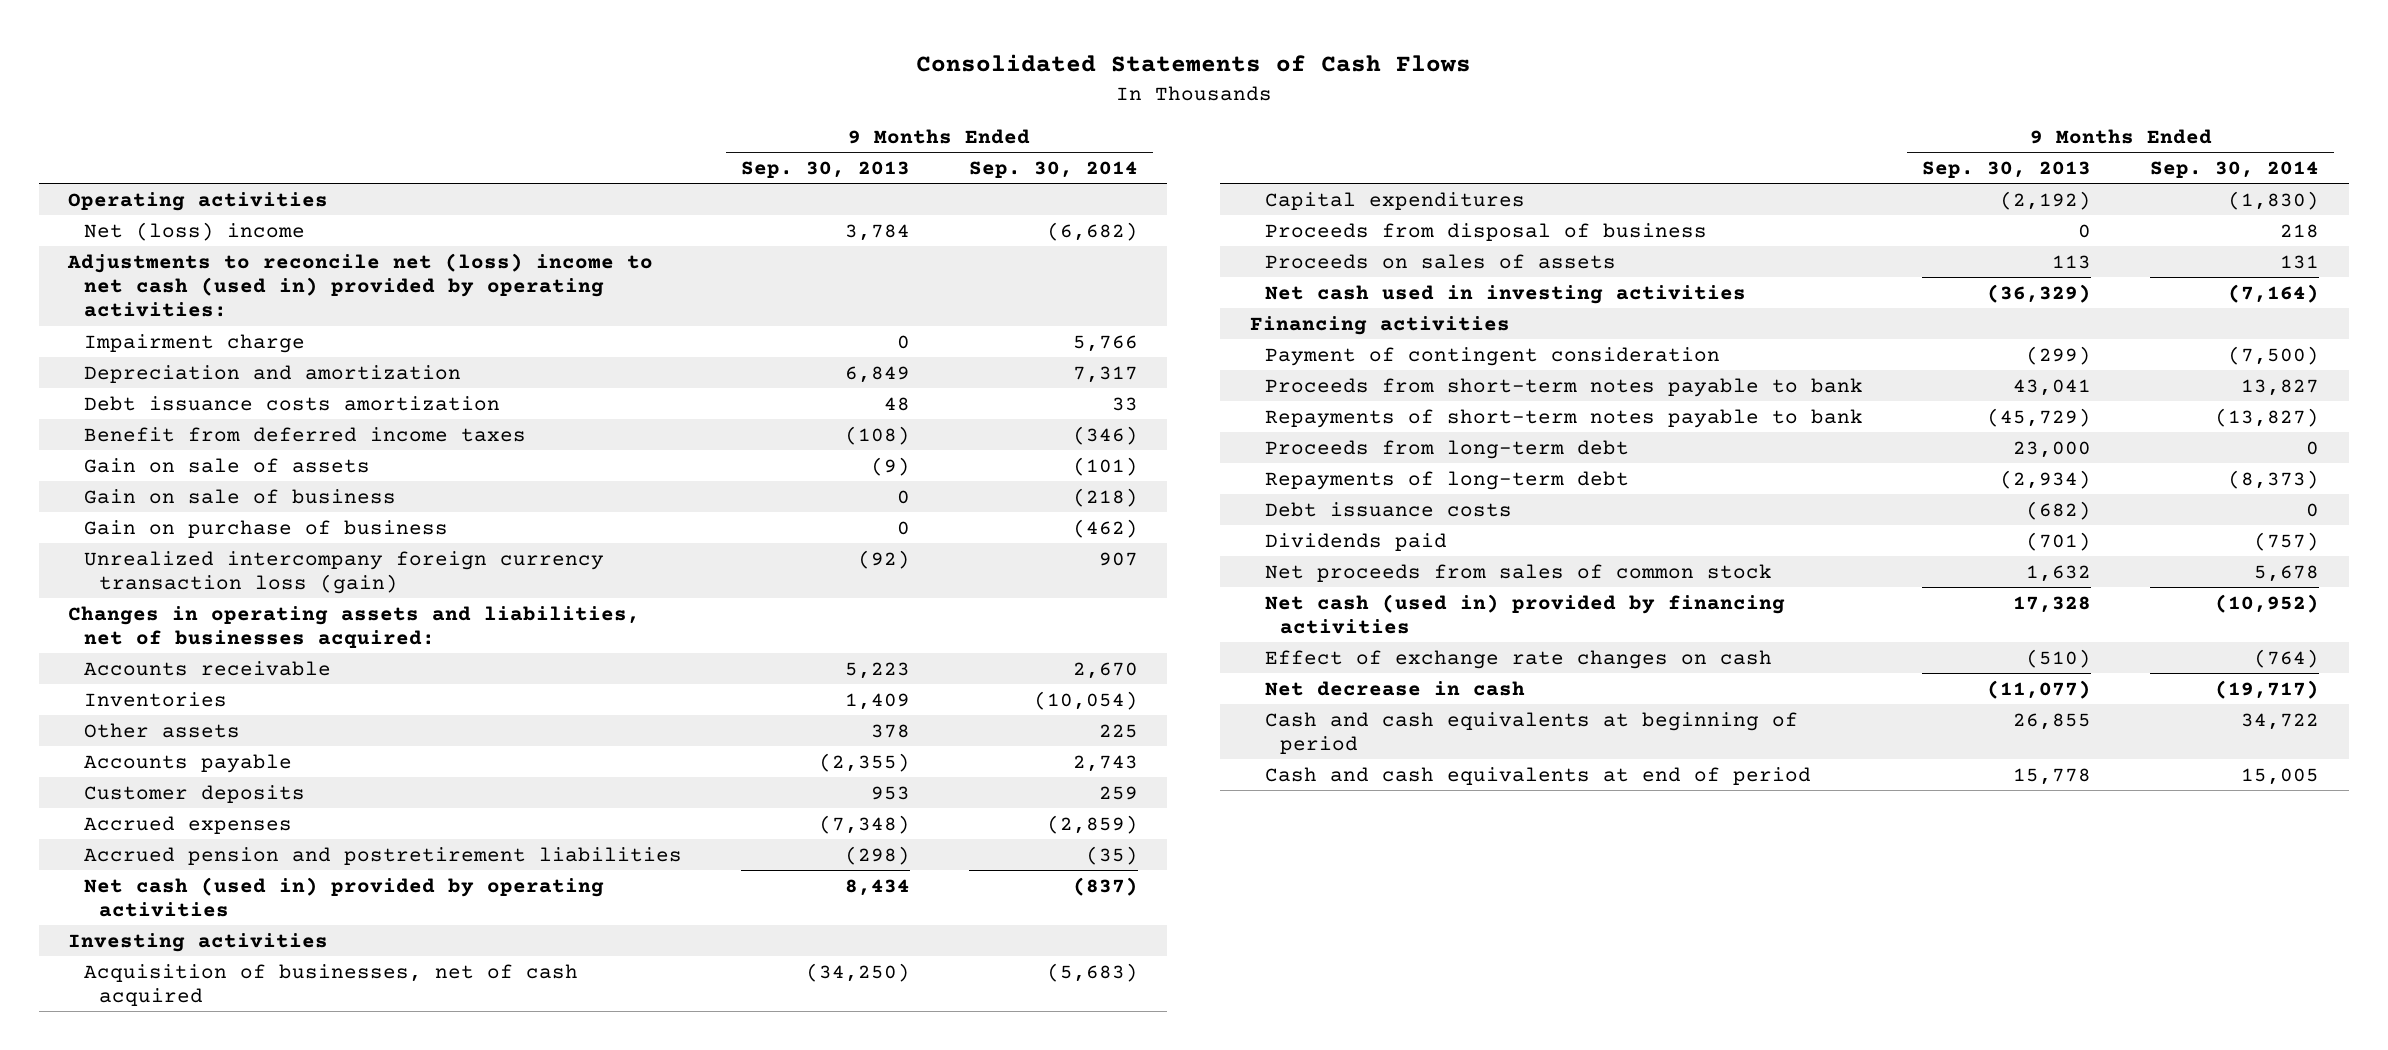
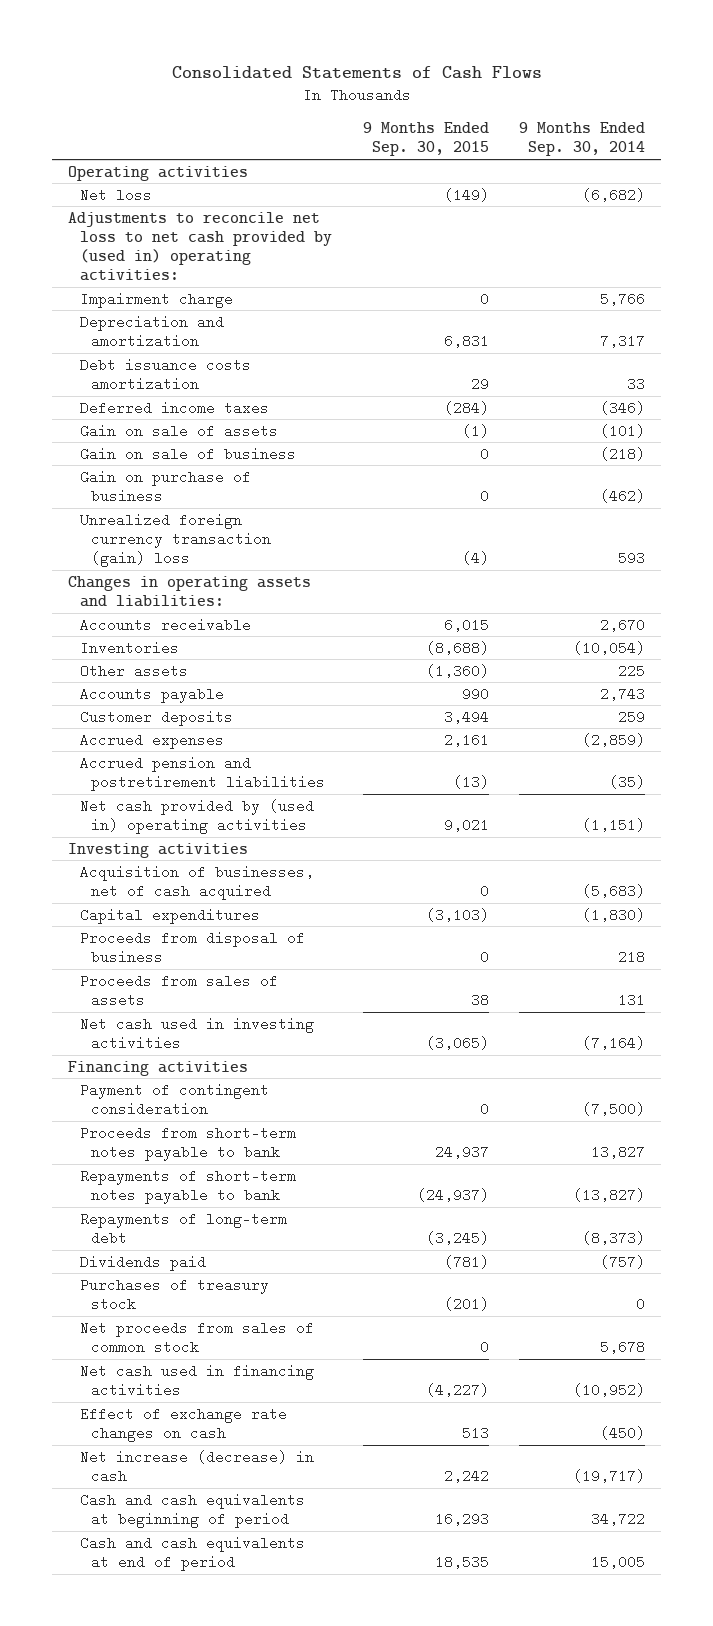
[740,160,910,178] Sep. 30, 2013 -> none
none -> [362,122,489,157] 9 Months Ended Sep. 30, 2015
[83,221,305,241] Net (loss) income -> [79,187,152,202] Net loss
[67,252,654,318] Adjustments to reconcile net (loss) income to net cash (used in) provided by operating activities: -> [67,211,332,282] Adjustments to reconcile net loss to net cash provided by (used in) operating activities:
[83,426,526,442] Benefit from deferred income taxes -> [79,400,269,415] Deferred income taxes
[83,550,604,595] Unrealized intercompany foreign currency transaction loss (gain) -> [79,512,272,568] Unrealized foreign currency transaction (gain) loss
[1098,551,1138,566] 907 -> [618,551,646,566] 593
[68,605,641,649] Changes in operating assets and liabilities, net of businesses acquired: -> [67,575,311,607] Changes in operating assets and liabilities:
[83,876,604,918] Net cash (used in) provided by operating activities -> [79,798,314,834] Net cash provided by (used in) operating activities
[1072,876,1138,896] (837) -> [582,817,646,832] (1,151)
[1264,253,1616,269] Proceeds on sales of assets -> [79,973,278,1007] Proceeds from sales of assets
[1264,439,1629,459] Proceeds from long-term debt -> none
[1264,501,1512,517] Debt issuance costs -> none
none -> [79,1277,269,1311] Purchases of treasury stock
[1264,593,1785,635] Net cash (used in) provided by financing activities -> [79,1363,314,1397] Net cash used in financing activities
[2254,648,2320,668] (764) -> [600,1425,646,1440] (450)
[1264,680,1525,696] Net decrease in cash -> [79,1449,314,1483] Net increase (decrease) in cash

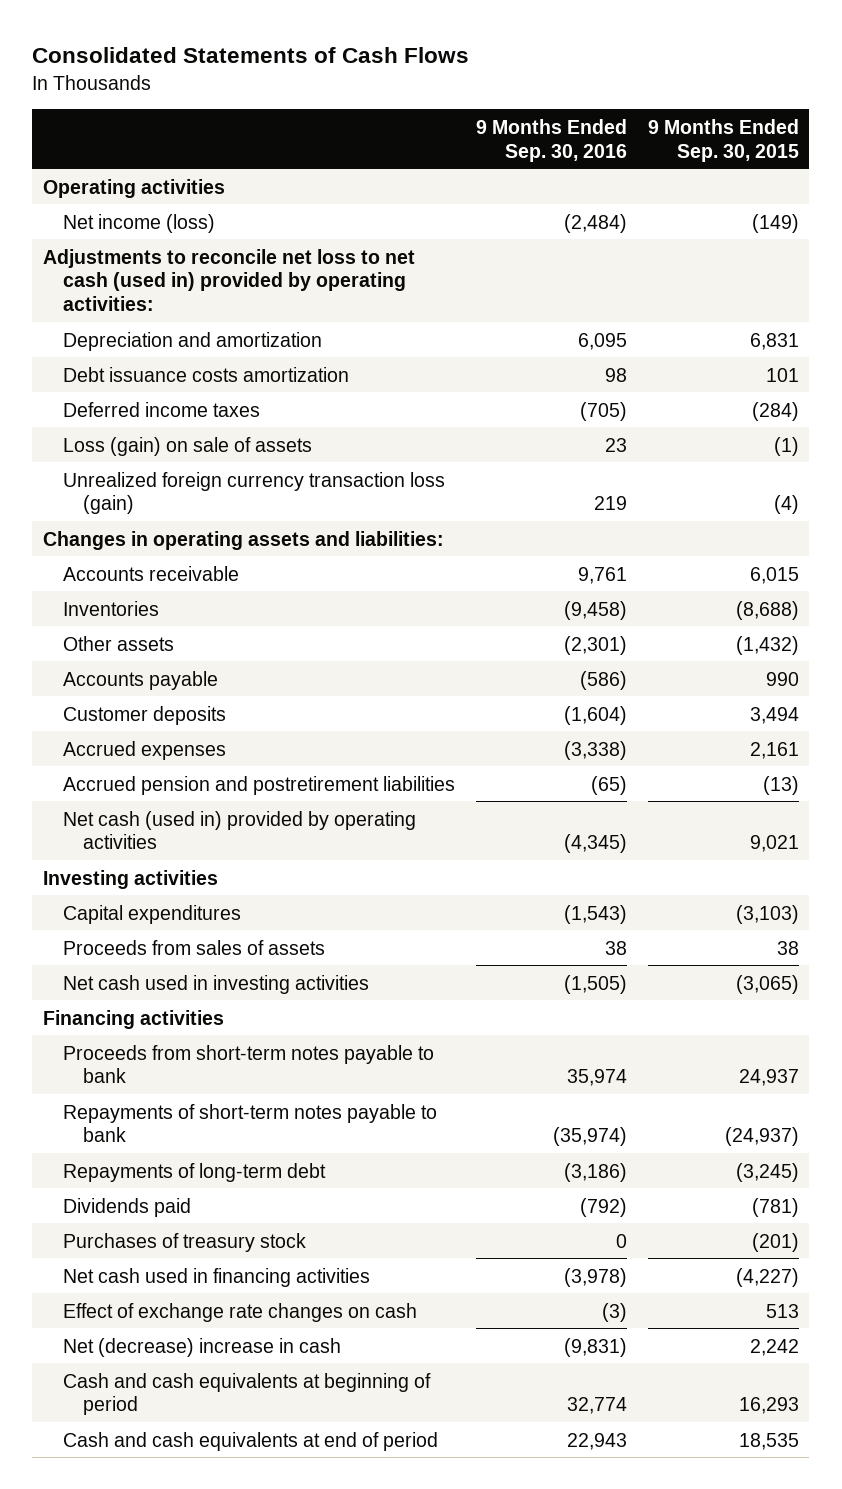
[519,122,646,157] 9 Months Ended Sep. 30, 2014 -> none
none -> [475,118,627,162] 9 Months Ended Sep. 30, 2016
[79,291,233,308] Impairment charge -> none
[79,187,152,202] Net loss -> [62,213,215,233] Net income (loss)
[67,211,332,282] Adjustments to reconcile net loss to net cash provided by (used in) operating activities: -> [42,248,415,312] Adjustments to reconcile net loss to net cash (used in) provided by operating activities:
[470,376,489,391] 29 -> [765,367,799,382] 101
[79,446,296,461] Gain on sale of business -> none
[79,469,251,503] Gain on purchase of business -> none
[79,423,278,438] Gain on sale of assets -> [62,436,312,456] Loss (gain) on sale of assets
[79,512,272,568] Unrealized foreign currency transaction (gain) loss -> [62,471,445,515] Unrealized foreign currency transaction loss (gain)
[425,663,489,678] (1,360) -> [735,635,799,655] (1,432)
[79,798,314,834] Net cash provided by (used in) operating activities -> [62,810,416,850] Net cash (used in) provided by operating activities
[79,864,314,900] Acquisition of businesses, net of cash acquired -> none
[79,930,305,964] Proceeds from disposal of business -> none
[79,1082,269,1116] Payment of contingent consideration -> none
[79,1320,314,1354] Net proceeds from sales of common stock -> none
[79,1449,314,1483] Net increase (decrease) in cash -> [62,1337,341,1357] Net (decrease) increase in cash

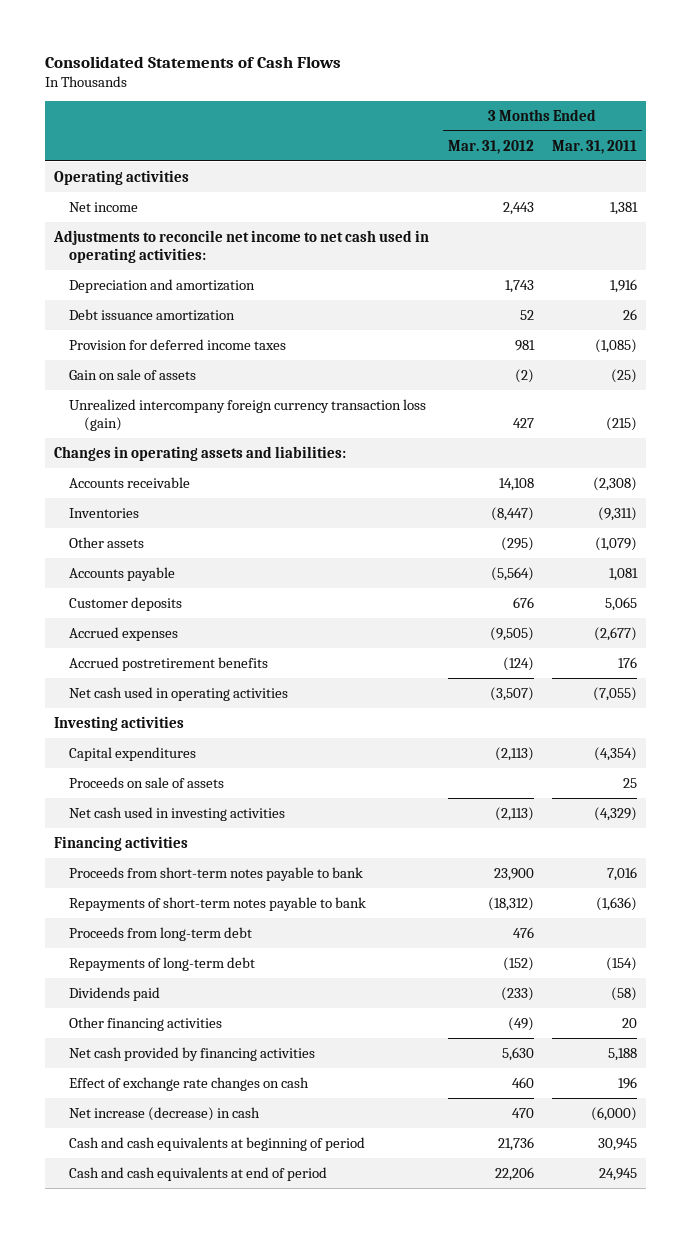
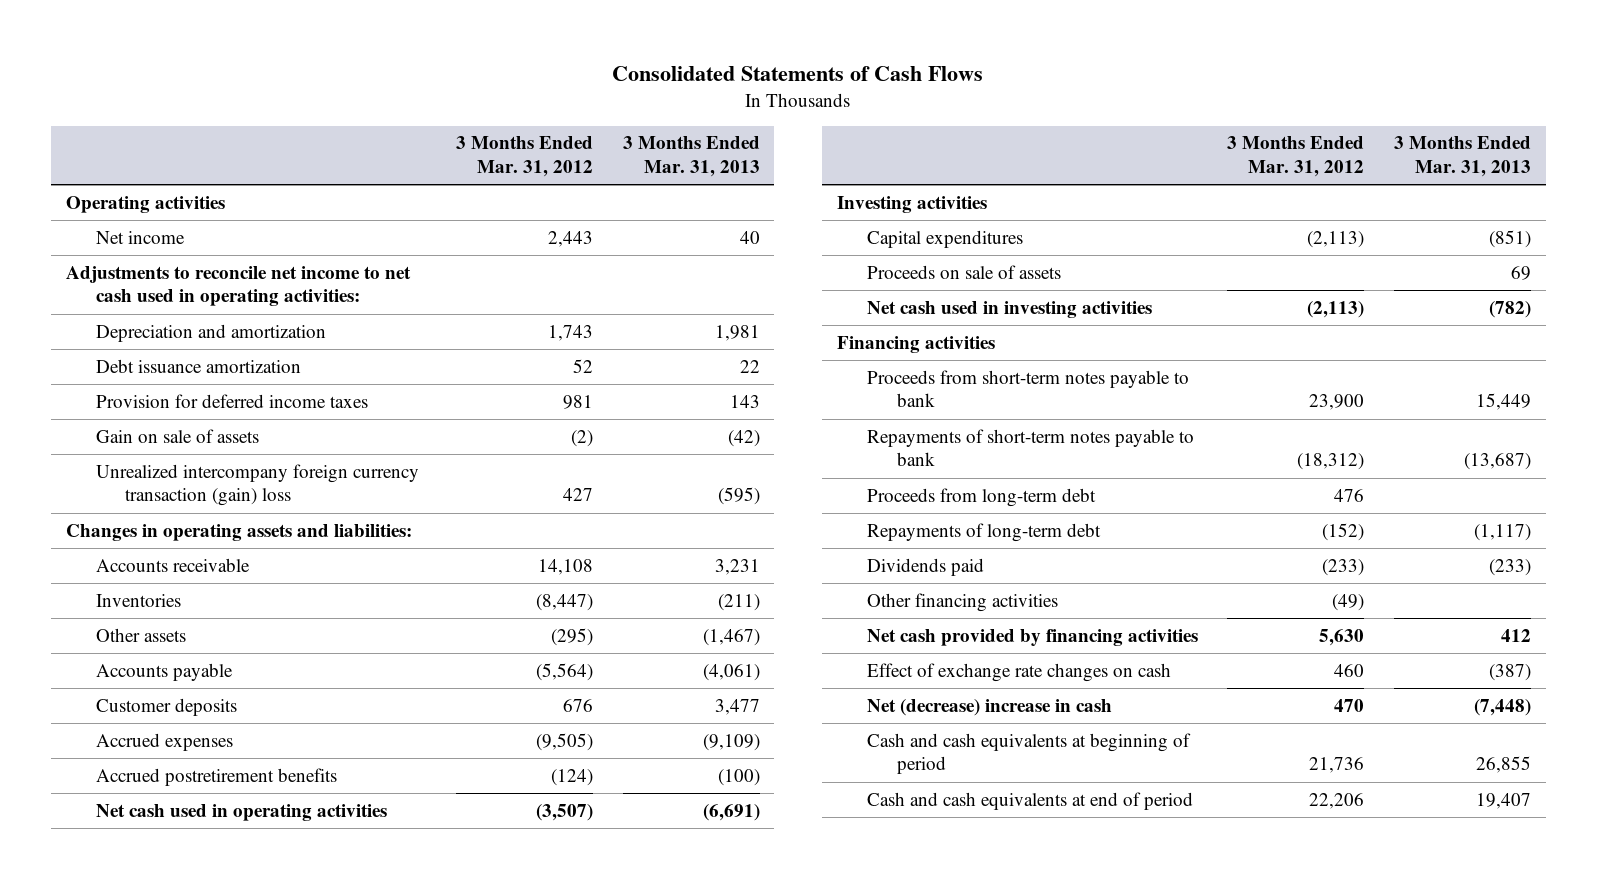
[552,139,638,154] Mar. 31, 2011 -> none
none -> [622,136,760,178] 3 Months Ended Mar. 31, 2013
[69,398,427,431] Unrealized intercompany foreign currency transaction loss (gain) -> [95,463,419,507] Unrealized intercompany foreign currency transaction (gain) loss
[69,1106,261,1121] Net increase (decrease) in cash -> [866,698,1112,716] Net (decrease) increase in cash

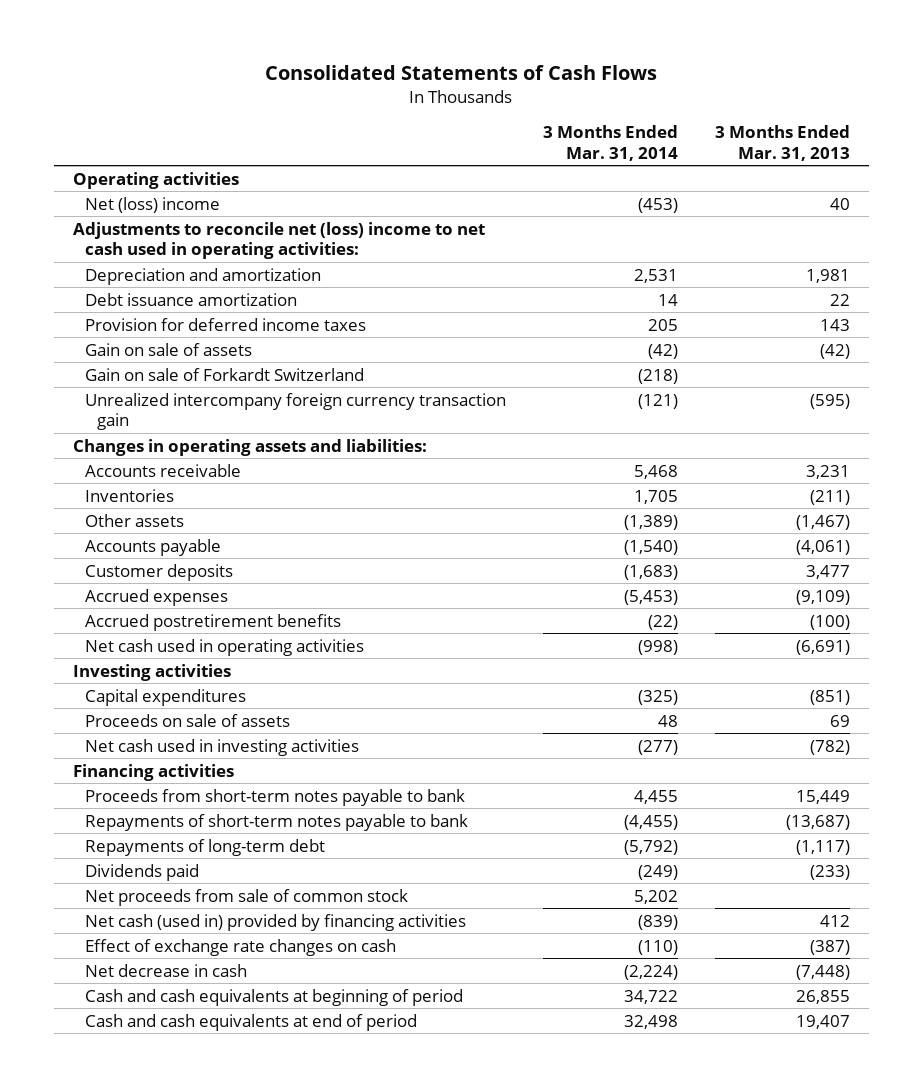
[456,136,594,178] 3 Months Ended Mar. 31, 2012 -> none
none -> [543,124,679,161] 3 Months Ended Mar. 31, 2014
[95,230,185,244] Net income -> [84,196,220,213] Net (loss) income
[65,265,411,307] Adjustments to reconcile net income to net cash used in operating activities: -> [72,221,485,260] Adjustments to reconcile net (loss) income to net cash used in operating activities:
none -> [84,367,364,381] Gain on sale of Forkardt Switzerland
[95,463,419,507] Unrealized intercompany foreign currency transaction (gain) loss -> [84,392,506,431] Unrealized intercompany foreign currency transaction gain
[866,487,1096,507] Proceeds from long-term debt -> none
[866,592,1058,612] Other financing activities -> none
none -> [84,888,408,906] Net proceeds from sale of common stock
[866,628,1198,646] Net cash provided by financing activities -> [84,913,466,931] Net cash (used in) provided by financing activities
[866,698,1112,716] Net (decrease) increase in cash -> [84,963,247,977] Net decrease in cash

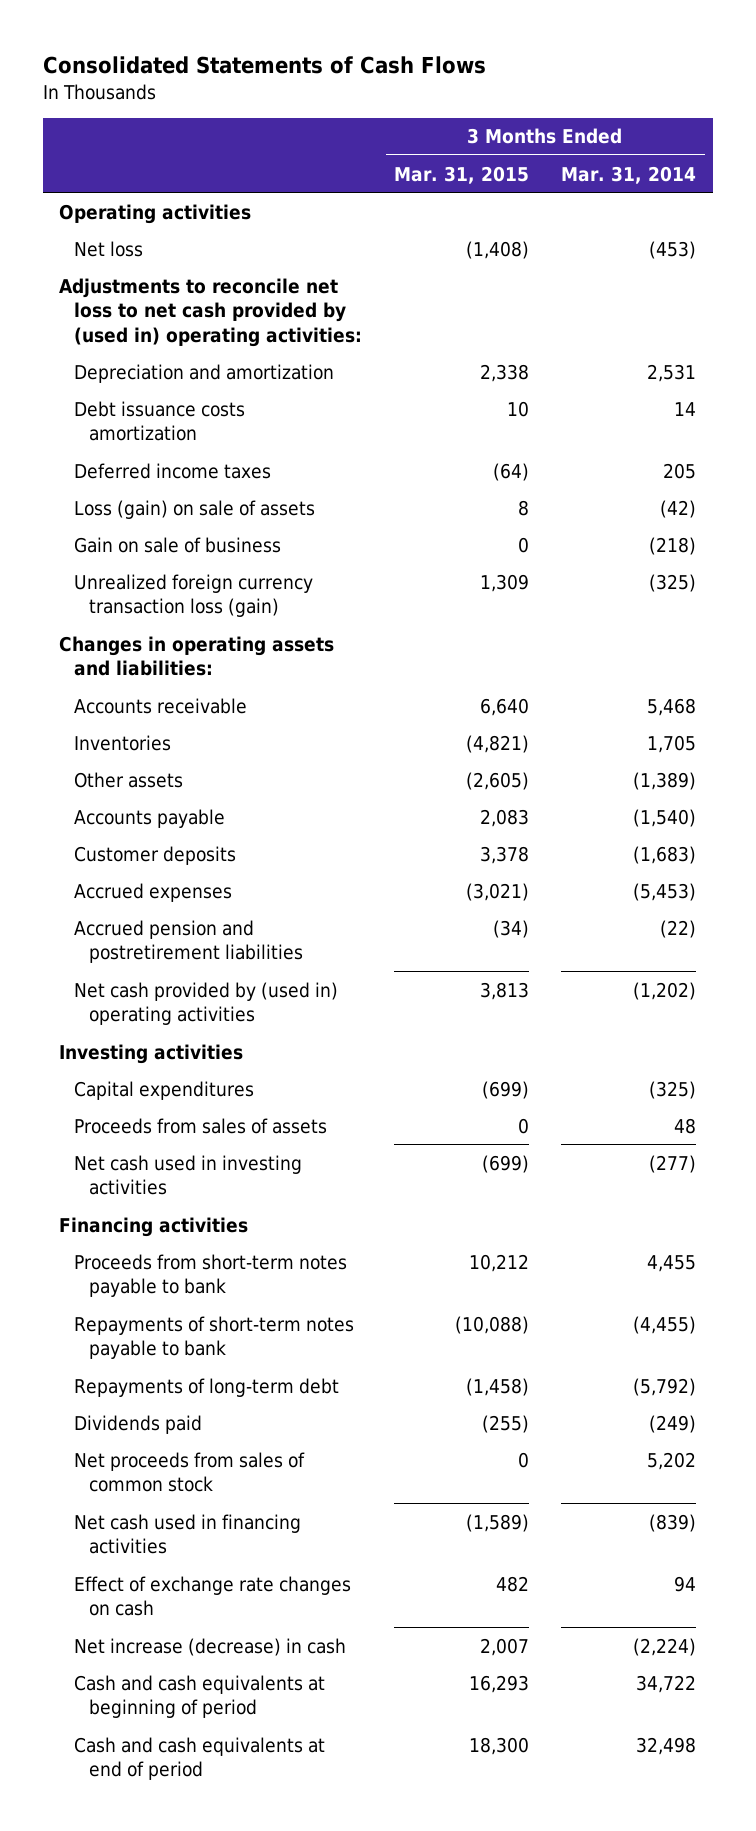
[715,124,851,161] 3 Months Ended Mar. 31, 2013 -> none
none -> [394,165,530,184] Mar. 31, 2015
[84,196,220,213] Net (loss) income -> [74,240,144,257] Net loss
[72,221,485,260] Adjustments to reconcile net (loss) income to net cash used in operating activities: -> [59,277,363,347] Adjustments to reconcile net loss to net cash provided by (used in) operating activities:
[84,292,297,306] Debt issuance amortization -> [74,400,246,442] Debt issuance costs amortization
[84,317,366,331] Provision for deferred income taxes -> [74,462,272,479] Deferred income taxes
[84,342,252,356] Gain on sale of assets -> [74,499,316,519] Loss (gain) on sale of assets
[84,367,364,381] Gain on sale of Forkardt Switzerland -> [74,536,282,553] Gain on sale of business
[84,392,506,431] Unrealized intercompany foreign currency transaction gain -> [74,573,314,618] Unrealized foreign currency transaction loss (gain)
[638,393,679,409] (121) -> [649,573,697,592] (325)
[84,613,341,631] Accrued postretirement benefits -> [74,919,303,964] Accrued pension and postretirement liabilities
[84,638,364,656] Net cash used in operating activities -> [74,981,339,1026] Net cash provided by (used in) operating activities
[638,639,679,655] (998) -> [633,981,697,1000] (1,202)
[84,713,290,727] Proceeds on sale of assets -> [74,1117,328,1134] Proceeds from sales of assets
[84,888,408,906] Net proceeds from sale of common stock -> [74,1451,306,1493] Net proceeds from sales of common stock
[84,913,466,931] Net cash (used in) provided by financing activities -> [74,1513,302,1555] Net cash used in financing activities
[638,939,679,955] (110) -> [674,1575,697,1592] 94
[84,963,247,977] Net decrease in cash -> [74,1637,347,1656] Net increase (decrease) in cash

